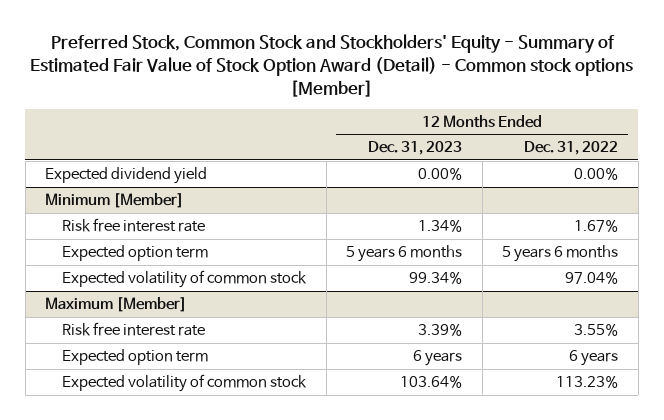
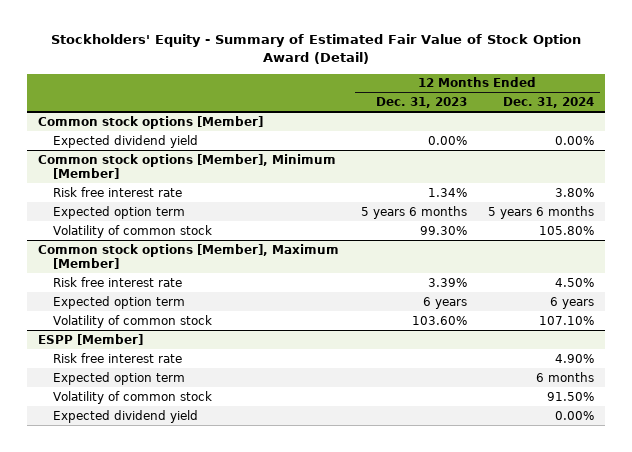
[29,34,633,97] Preferred Stock, Common Stock and Stockholders' Equity - Summary of Estimated Fair Value of Stock Option Award (Detail) - Common stock options [Member] -> [51,34,582,65] Stockholders' Equity - Summary of Estimated Fair Value of Stock Option Award (Detail)
[524,141,619,156] Dec. 31, 2022 -> none
none -> [503,96,595,108] Dec. 31, 2024
none -> [37,115,263,129] Common stock options [Member]
[45,193,185,209] Minimum [Member] -> none
none -> [37,153,336,179] Common stock options [Member], Minimum [Member]
[45,297,188,313] Maximum [Member] -> none
[62,270,308,289] Expected volatility of common stock -> [52,224,212,238] Volatility of common stock
[409,271,463,285] 99.34% -> [419,225,467,235] 99.30%
none -> [37,243,339,269] Common stock options [Member], Maximum [Member]
[62,374,308,393] Expected volatility of common stock -> [52,314,212,328] Volatility of common stock
[400,375,463,389] 103.64% -> [411,315,467,325] 103.60%
none -> [37,333,143,345] ESPP [Member]
none -> [52,352,182,363] Risk free interest rate
none -> [52,371,185,385] Expected option term
none -> [52,390,212,404] Volatility of common stock
none -> [52,409,198,423] Expected dividend yield

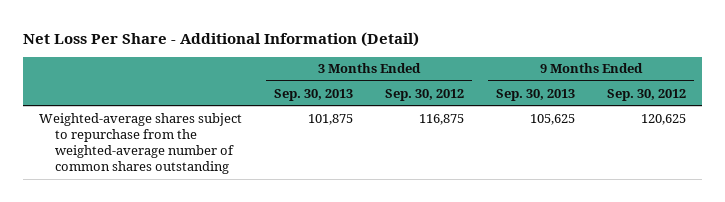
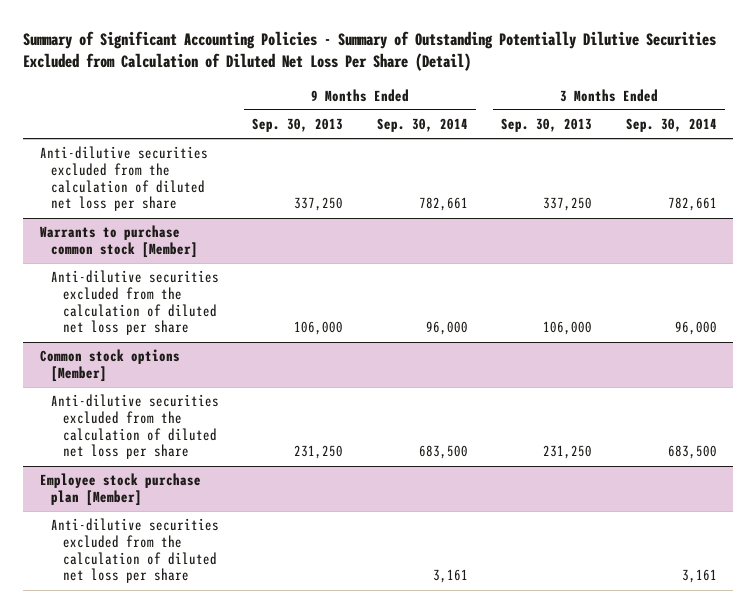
[23,31,420,47] Net Loss Per Share - Additional Information (Detail) -> [22,31,716,72] Summary of Significant Accounting Policies - Summary of Outstanding Potentially Dilutive Securities Excluded from Calculation of Diluted Net Loss Per Share (Detail)
[385,88,465,101] Sep. 30, 2012 -> none
[606,88,686,101] Sep. 30, 2012 -> none
none -> [376,117,468,132] Sep. 30, 2014
none -> [625,117,717,132] Sep. 30, 2014
[39,112,243,175] Weighted-average shares subject to repurchase from the weighted-average number of common shares outstanding -> none
none -> [39,146,208,212] Anti-dilutive securities excluded from the calculation of diluted net loss per share
none -> [39,225,199,258] Warrants to purchase common stock [Member]
none -> [51,270,220,336] Anti-dilutive securities excluded from the calculation of diluted net loss per share
none -> [39,349,180,382] Common stock options [Member]
none -> [51,394,220,460] Anti-dilutive securities excluded from the calculation of diluted net loss per share
none -> [39,473,201,506] Employee stock purchase plan [Member]
none -> [51,518,220,584] Anti-dilutive securities excluded from the calculation of diluted net loss per share

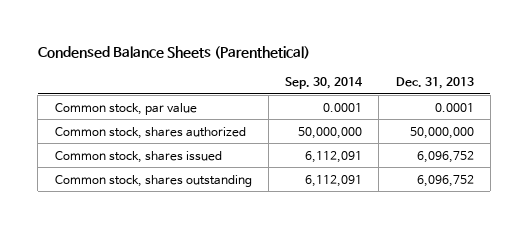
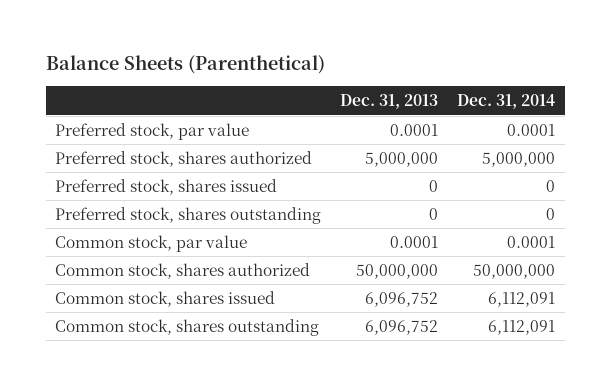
[37,45,310,59] Condensed Balance Sheets (Parenthetical) -> [45,55,325,75] Balance Sheets (Parenthetical)
[285,76,364,89] Sep. 30, 2014 -> none
none -> [457,94,556,110] Dec. 31, 2014
none -> [55,122,250,140] Preferred stock, par value
none -> [55,150,313,167] Preferred stock, shares authorized
none -> [55,178,278,195] Preferred stock, shares issued
none -> [55,206,322,224] Preferred stock, shares outstanding

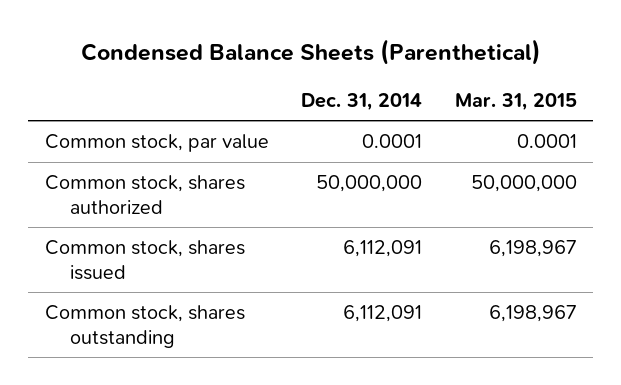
[45,55,325,75] Balance Sheets (Parenthetical) -> [80,38,541,65] Condensed Balance Sheets (Parenthetical)
[340,94,439,110] Dec. 31, 2013 -> none
none -> [454,92,577,111] Mar. 31, 2015
[55,122,250,140] Preferred stock, par value -> none
[55,150,313,167] Preferred stock, shares authorized -> none
[55,178,278,195] Preferred stock, shares issued -> none
[55,206,322,224] Preferred stock, shares outstanding -> none

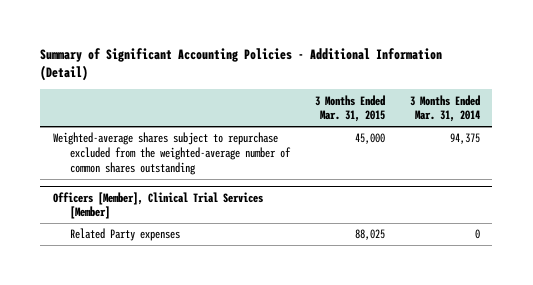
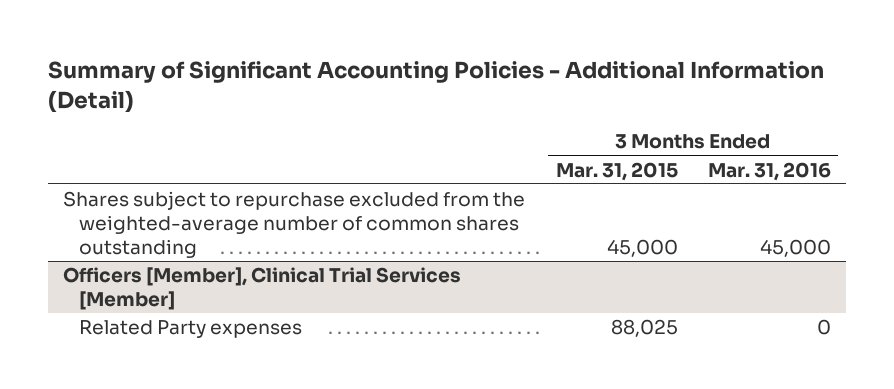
[410,94,481,123] 3 Months Ended Mar. 31, 2014 -> none
none -> [707,161,831,181] Mar. 31, 2016
[52,132,292,175] Weighted-average shares subject to repurchase excluded from the weighted-average number of common shares outstanding -> [63,191,526,258] Shares subject to repurchase excluded from the weighted-average number of common shares outstanding

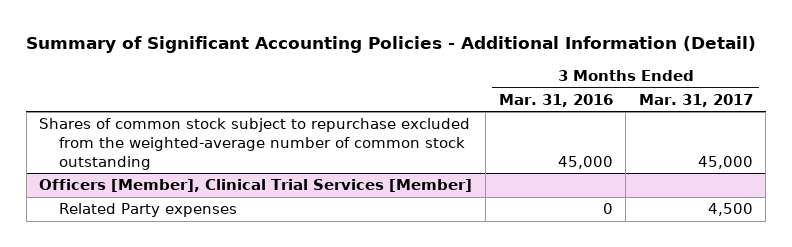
[555,161,678,181] Mar. 31, 2015 -> none
none -> [638,93,753,107] Mar. 31, 2017
[63,191,526,258] Shares subject to repurchase excluded from the weighted-average number of common shares outstanding -> [39,118,471,170] Shares of common stock subject to repurchase excluded from the weighted-average number of common stock outstanding

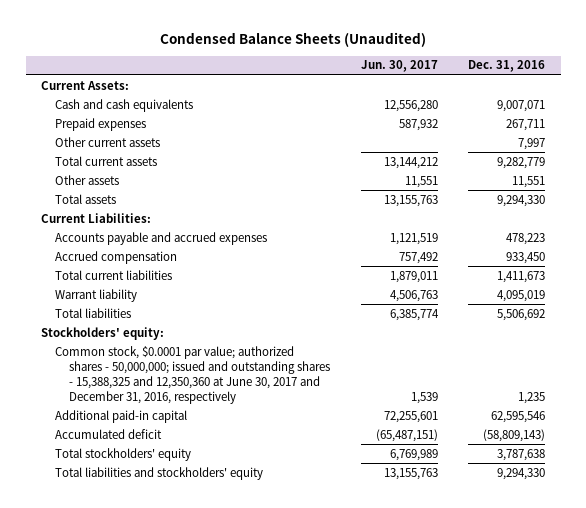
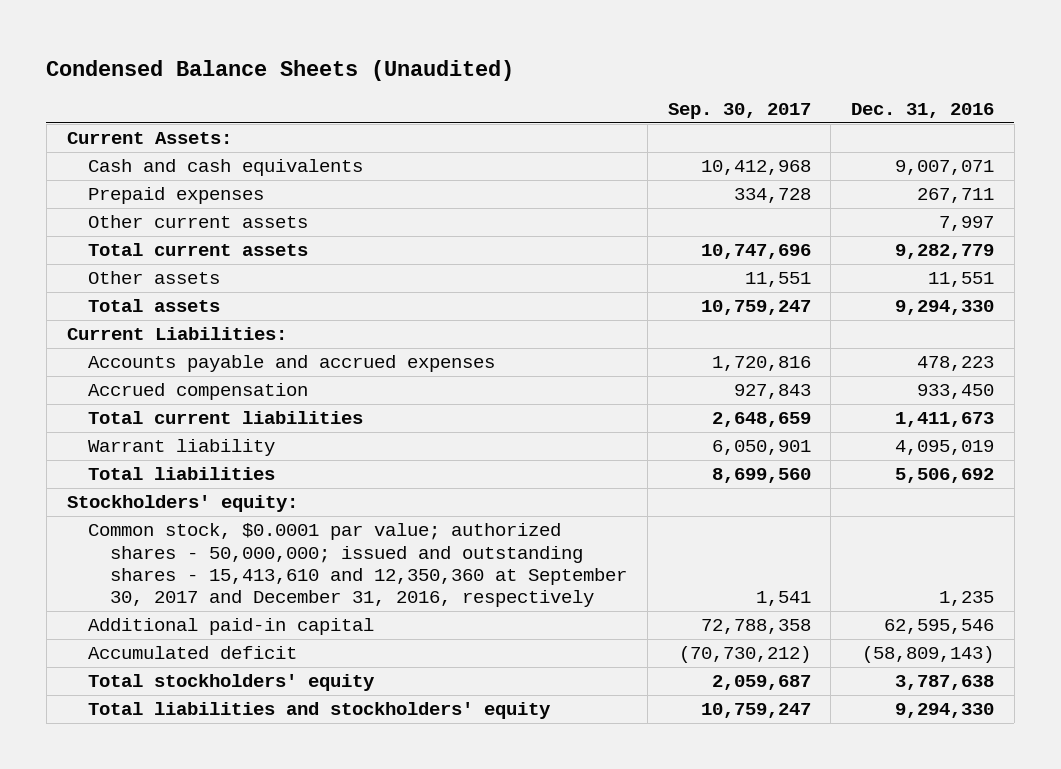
[360,60,438,73] Jun. 30, 2017 -> none
none -> [667,103,811,120] Sep. 30, 2017
[54,345,330,404] Common stock, $0.0001 par value; authorized shares - 50,000,000; issued and outstanding shares - 15,388,325 and 12,350,360 at June 30, 2017 and December 31, 2016, respectively -> [88,523,628,608] Common stock, $0.0001 par value; authorized shares - 50,000,000; issued and outstanding shares - 15,413,610 and 12,350,360 at September 30, 2017 and December 31, 2016, respectively

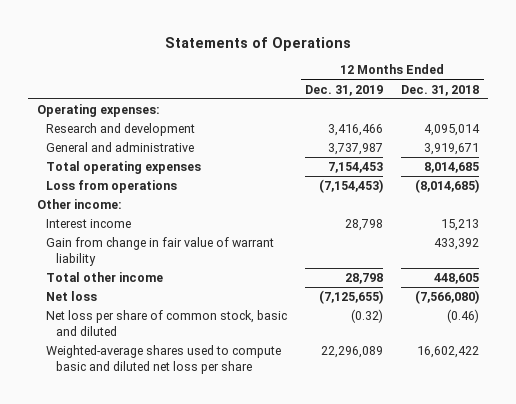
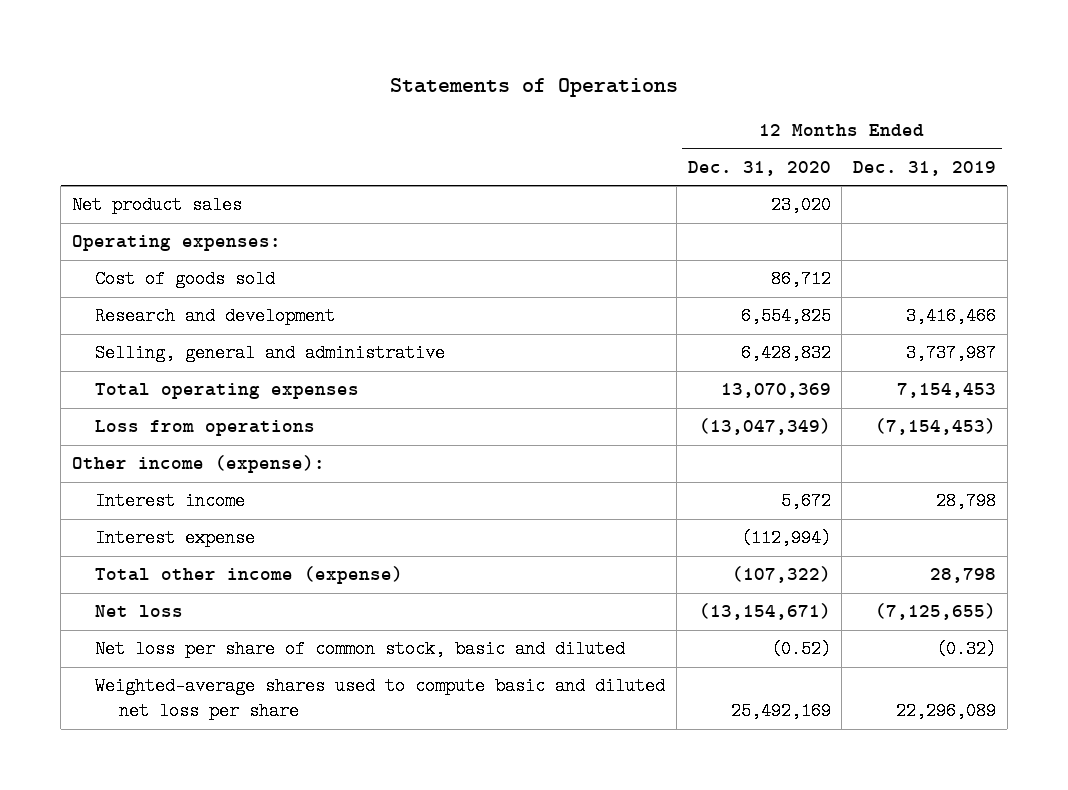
[401,84,480,96] Dec. 31, 2018 -> none
none -> [687,160,831,176] Dec. 31, 2020
none -> [72,196,243,215] Net product sales
none -> [95,270,276,289] Cost of goods sold
[46,142,195,153] General and administrative -> [95,344,446,363] Selling, general and administrative
[37,199,123,210] Other income: -> [72,455,326,474] Other income (expense):
[46,237,275,266] Gain from change in fair value of warrant liability -> none
none -> [95,529,256,548] Interest expense
[46,272,164,283] Total other income -> [95,566,404,585] Total other income (expense)

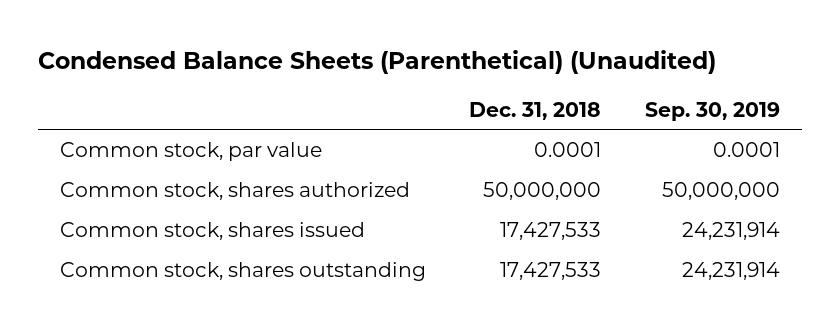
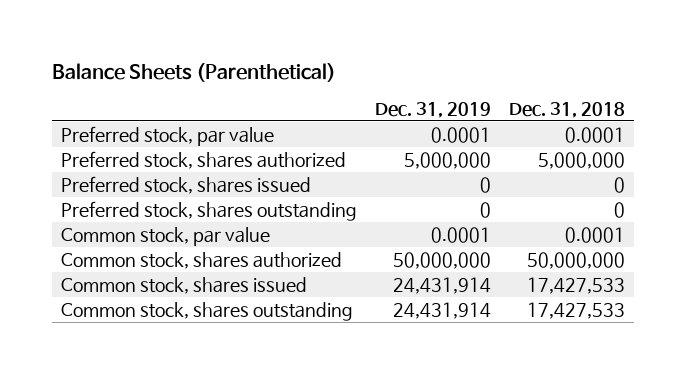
[37,50,716,75] Condensed Balance Sheets (Parenthetical) (Unaudited) -> [51,62,336,82] Balance Sheets (Parenthetical)
[645,101,781,121] Sep. 30, 2019 -> none
none -> [374,101,491,118] Dec. 31, 2019
none -> [60,125,274,146] Preferred stock, par value
none -> [60,150,346,169] Preferred stock, shares authorized
none -> [60,175,311,194] Preferred stock, shares issued
none -> [60,200,357,221] Preferred stock, shares outstanding

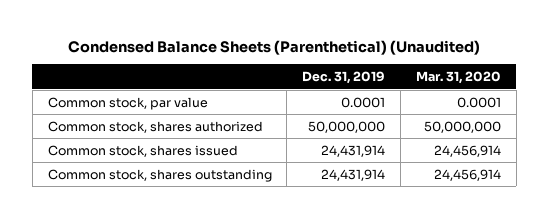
[51,62,336,82] Balance Sheets (Parenthetical) -> [68,39,481,55] Condensed Balance Sheets (Parenthetical) (Unaudited)
[508,101,625,118] Dec. 31, 2018 -> none
none -> [415,71,501,85] Mar. 31, 2020
[60,125,274,146] Preferred stock, par value -> none
[60,150,346,169] Preferred stock, shares authorized -> none
[60,175,311,194] Preferred stock, shares issued -> none
[60,200,357,221] Preferred stock, shares outstanding -> none

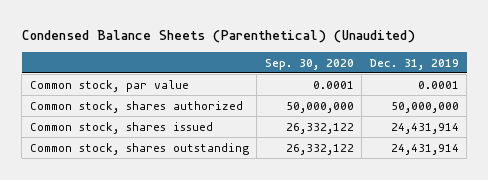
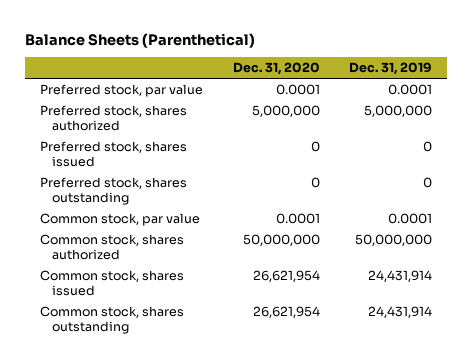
[21,30,415,44] Condensed Balance Sheets (Parenthetical) (Unaudited) -> [25,32,256,48] Balance Sheets (Parenthetical)
[264,58,354,70] Sep. 30, 2020 -> none
none -> [232,62,320,76] Dec. 31, 2020
none -> [39,84,203,98] Preferred stock, par value
none -> [39,105,187,132] Preferred stock, shares authorized
none -> [39,141,187,168] Preferred stock, shares issued
none -> [39,177,187,206] Preferred stock, shares outstanding

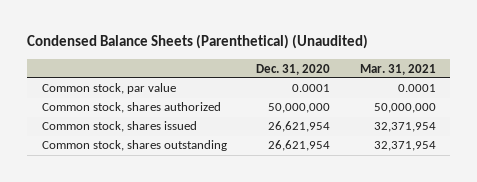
[25,32,256,48] Balance Sheets (Parenthetical) -> [26,34,368,50] Condensed Balance Sheets (Parenthetical) (Unaudited)
[349,62,433,76] Dec. 31, 2019 -> none
none -> [359,63,436,75] Mar. 31, 2021
[39,84,203,98] Preferred stock, par value -> none
[39,105,187,132] Preferred stock, shares authorized -> none
[39,141,187,168] Preferred stock, shares issued -> none
[39,177,187,206] Preferred stock, shares outstanding -> none

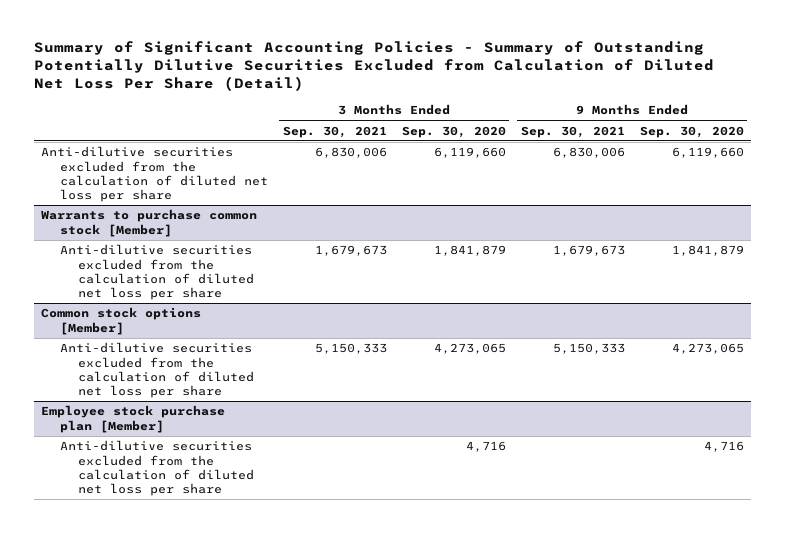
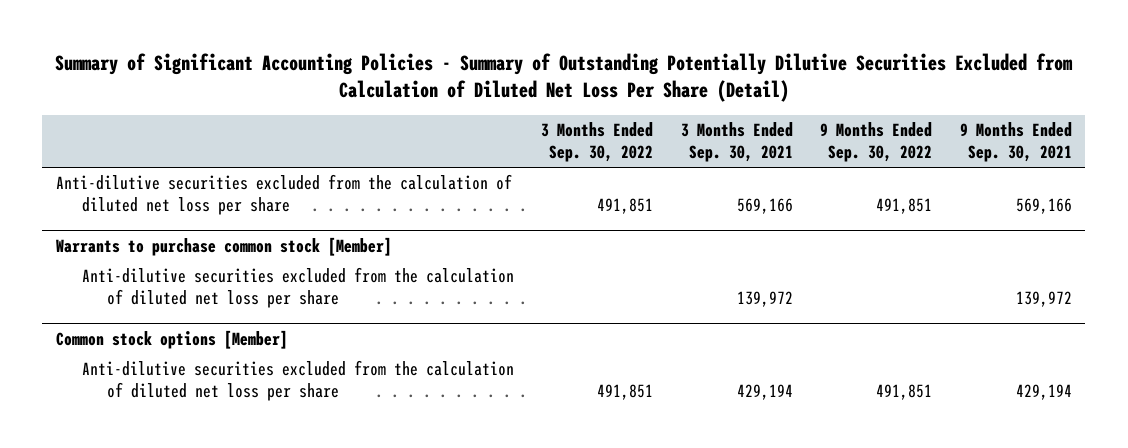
[401,125,506,138] Sep. 30, 2020 -> none
[639,125,744,138] Sep. 30, 2020 -> none
none -> [541,122,654,163] 3 Months Ended Sep. 30, 2022
none -> [820,122,933,163] 9 Months Ended Sep. 30, 2022
[314,147,387,159] 6,830,006 -> [736,198,793,215] 569,166
[552,147,625,159] 6,830,006 -> [1015,198,1072,215] 569,166
[314,245,387,257] 1,679,673 -> [736,291,793,308] 139,972
[552,245,625,257] 1,679,673 -> [1015,291,1072,308] 139,972
[41,405,226,433] Employee stock purchase plan [Member] -> none
[59,440,254,496] Anti-dilutive securities excluded from the calculation of diluted net loss per share -> none
[314,343,387,355] 5,150,333 -> [736,384,793,401] 429,194
[552,343,625,355] 5,150,333 -> [1015,384,1072,401] 429,194

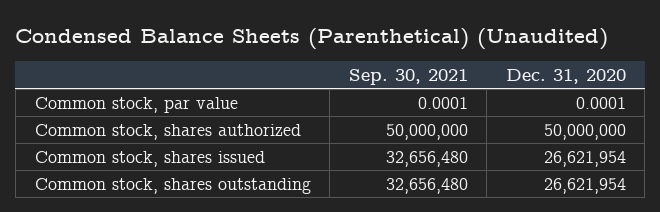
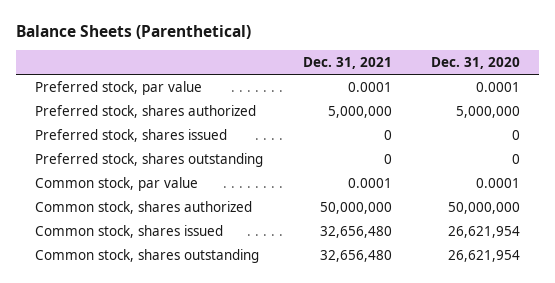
[15,28,609,51] Condensed Balance Sheets (Parenthetical) (Unaudited) -> [15,24,251,39] Balance Sheets (Parenthetical)
[348,69,468,86] Sep. 30, 2021 -> none
none -> [302,56,392,69] Dec. 31, 2021
none -> [35,80,203,95] Preferred stock, par value
none -> [35,104,257,118] Preferred stock, shares authorized
none -> [35,128,228,142] Preferred stock, shares issued
none -> [35,152,264,167] Preferred stock, shares outstanding

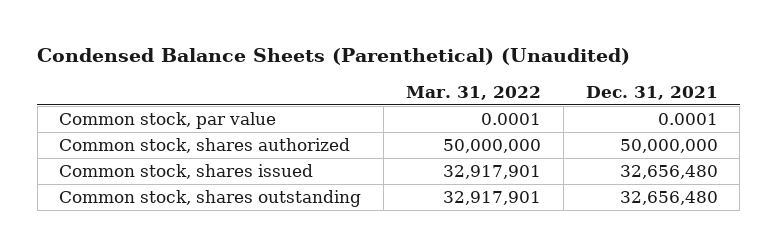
[15,24,251,39] Balance Sheets (Parenthetical) -> [37,48,631,66] Condensed Balance Sheets (Parenthetical) (Unaudited)
[430,56,520,69] Dec. 31, 2020 -> none
none -> [405,85,541,100] Mar. 31, 2022
[35,80,203,95] Preferred stock, par value -> none
[35,104,257,118] Preferred stock, shares authorized -> none
[35,128,228,142] Preferred stock, shares issued -> none
[35,152,264,167] Preferred stock, shares outstanding -> none

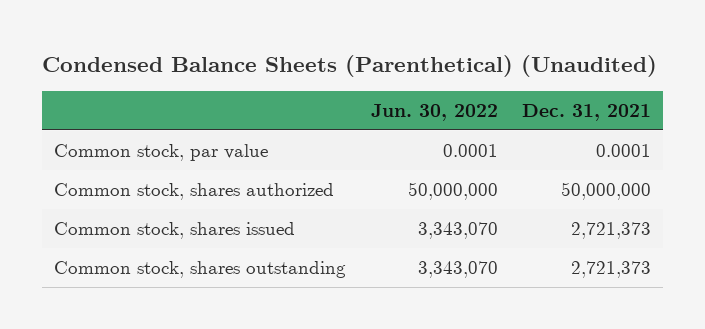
[405,85,541,100] Mar. 31, 2022 -> none
none -> [370,104,498,122] Jun. 30, 2022
[619,164,718,179] 32,656,480 -> [571,222,652,240] 2,721,373
[619,190,718,205] 32,656,480 -> [571,261,652,279] 2,721,373

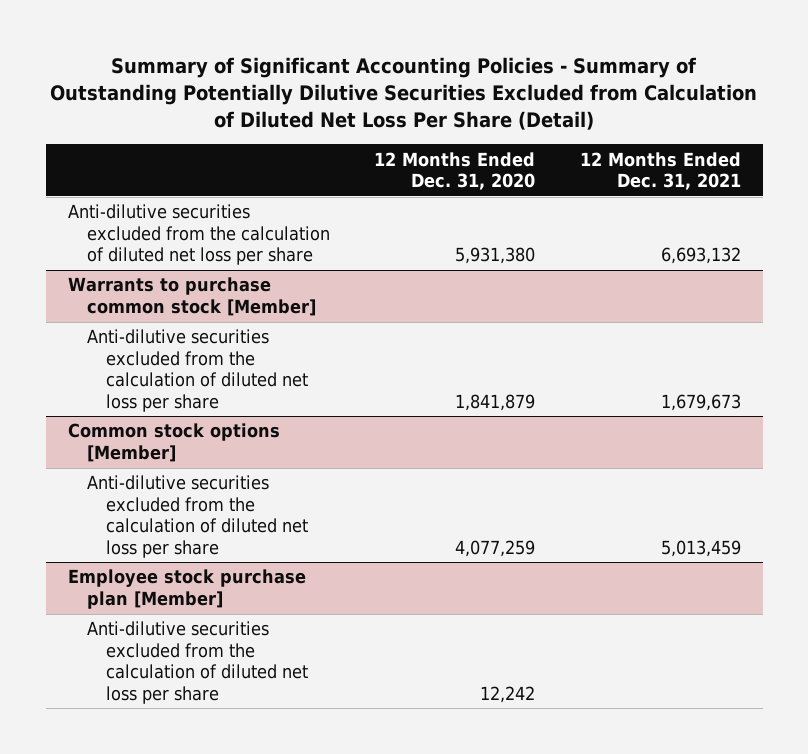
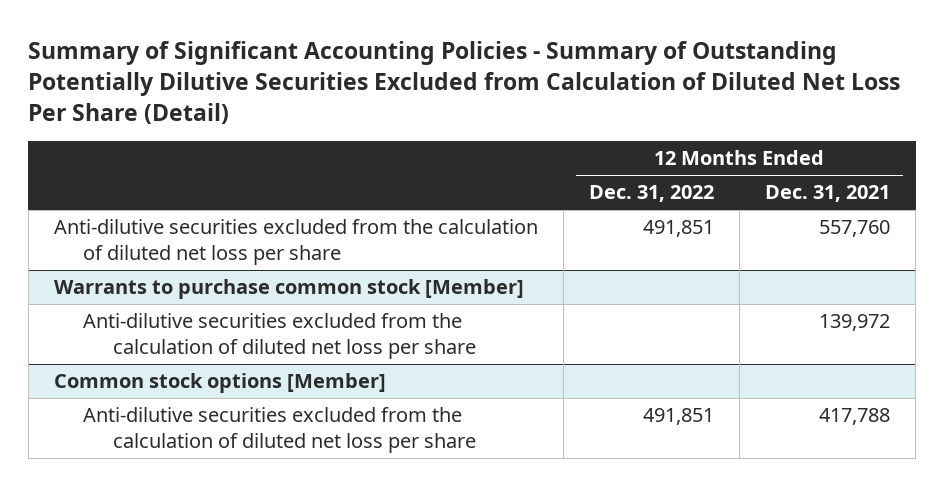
[374,151,536,191] 12 Months Ended Dec. 31, 2020 -> none
none -> [588,185,714,203] Dec. 31, 2022
[660,247,741,265] 6,693,132 -> [818,220,890,238] 557,760
[660,393,741,411] 1,679,673 -> [818,314,890,332] 139,972
[67,569,306,609] Employee stock purchase plan [Member] -> none
[87,621,309,704] Anti-dilutive securities excluded from the calculation of diluted net loss per share -> none
[660,539,741,557] 5,013,459 -> [818,408,890,426] 417,788

